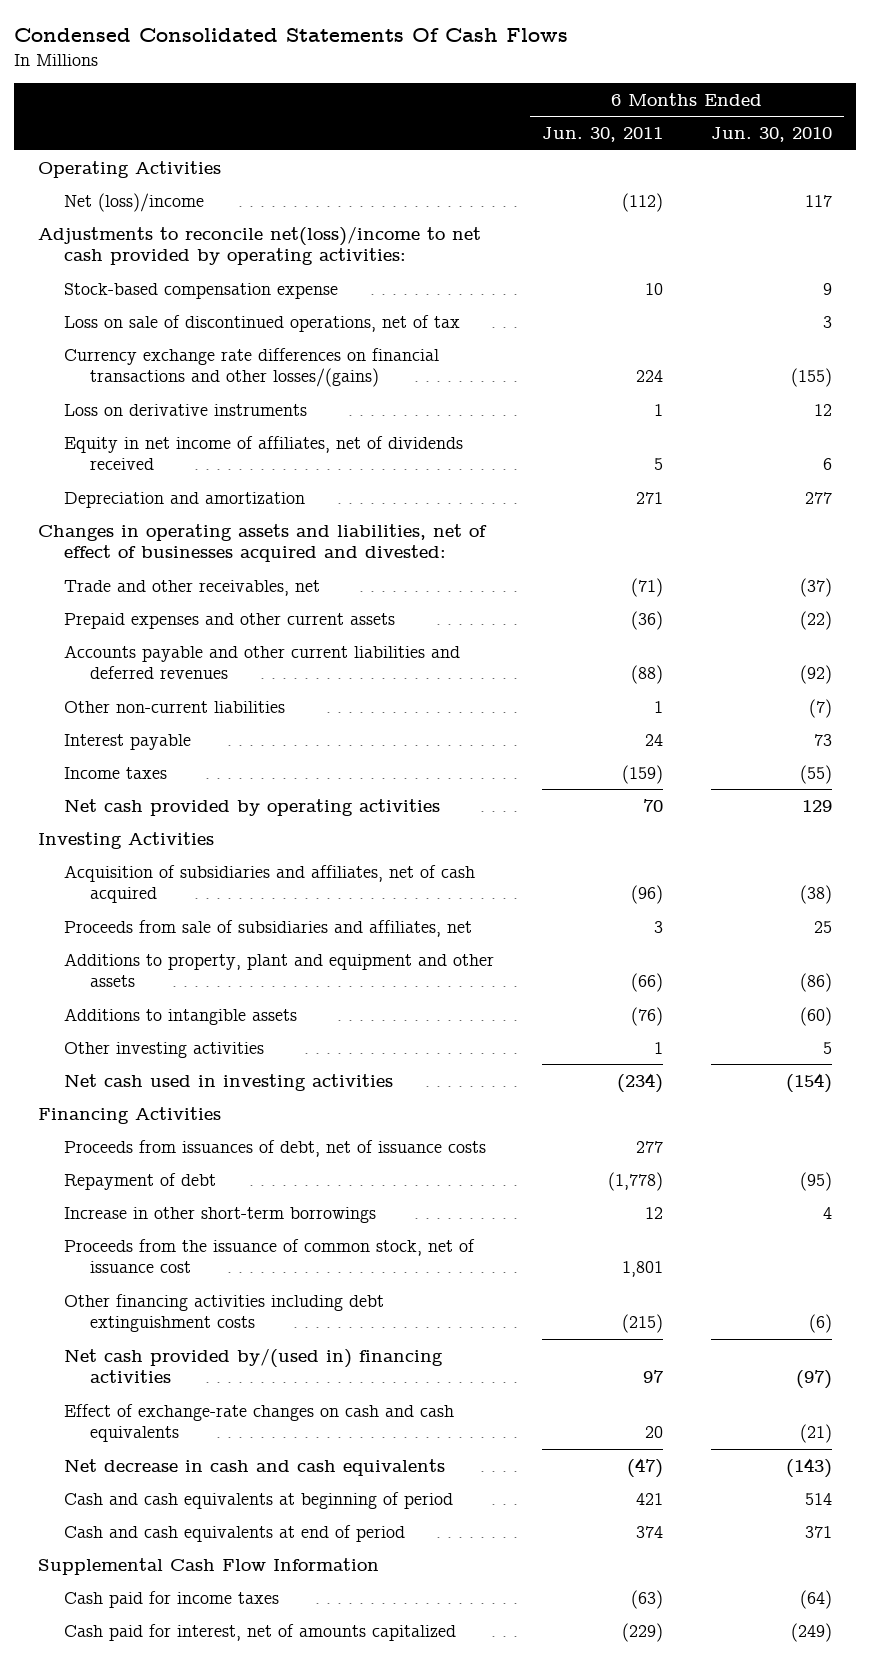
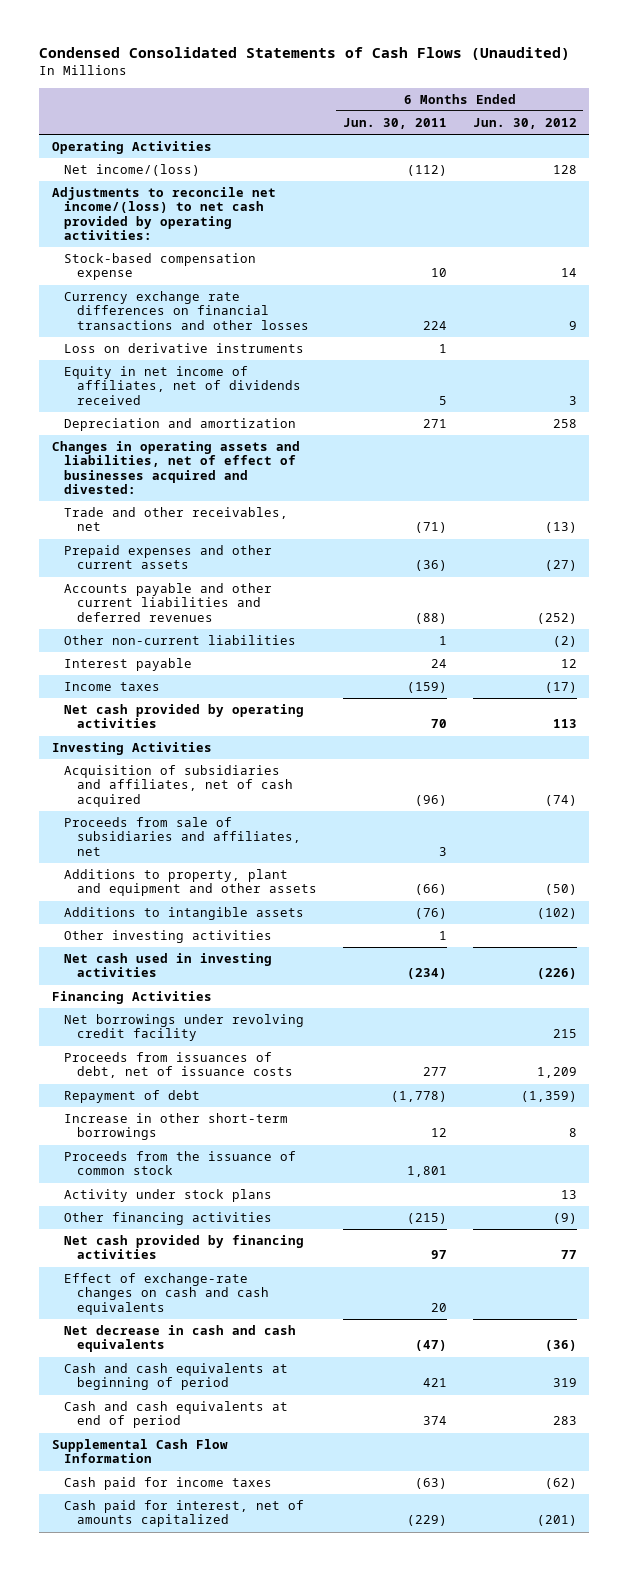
[14,27,569,42] Condensed Consolidated Statements Of Cash Flows -> [39,47,571,61] Condensed Consolidated Statements of Cash Flows (Unaudited)
[710,127,832,143] Jun. 30, 2010 -> none
none -> [472,117,577,129] Jun. 30, 2012
[64,192,205,212] Net (loss)/income -> [64,164,201,177] Net income/(loss)
[38,225,482,266] Adjustments to reconcile net(loss)/income to net cash provided by operating activities: -> [51,187,276,241] Adjustments to reconcile net income/(loss) to net cash provided by operating activities:
[64,314,461,332] Loss on sale of discontinued operations, net of tax -> none
[64,347,440,388] Currency exchange rate differences on financial transactions and other losses/(gains) -> [64,291,310,330] Currency exchange rate differences on financial transactions and other losses
none -> [64,1014,305,1042] Net borrowings under revolving credit facility
[64,1238,476,1274] Proceeds from the issuance of common stock, net of issuance cost -> [64,1151,297,1176] Proceeds from the issuance of common stock
none -> [64,1189,273,1203] Activity under stock plans
[64,1293,385,1333] Other financing activities including debt extinguishment costs -> [64,1212,273,1226] Other financing activities
[64,1347,444,1384] Net cash provided by/(used in) financing activities -> [64,1235,305,1260] Net cash provided by financing activities

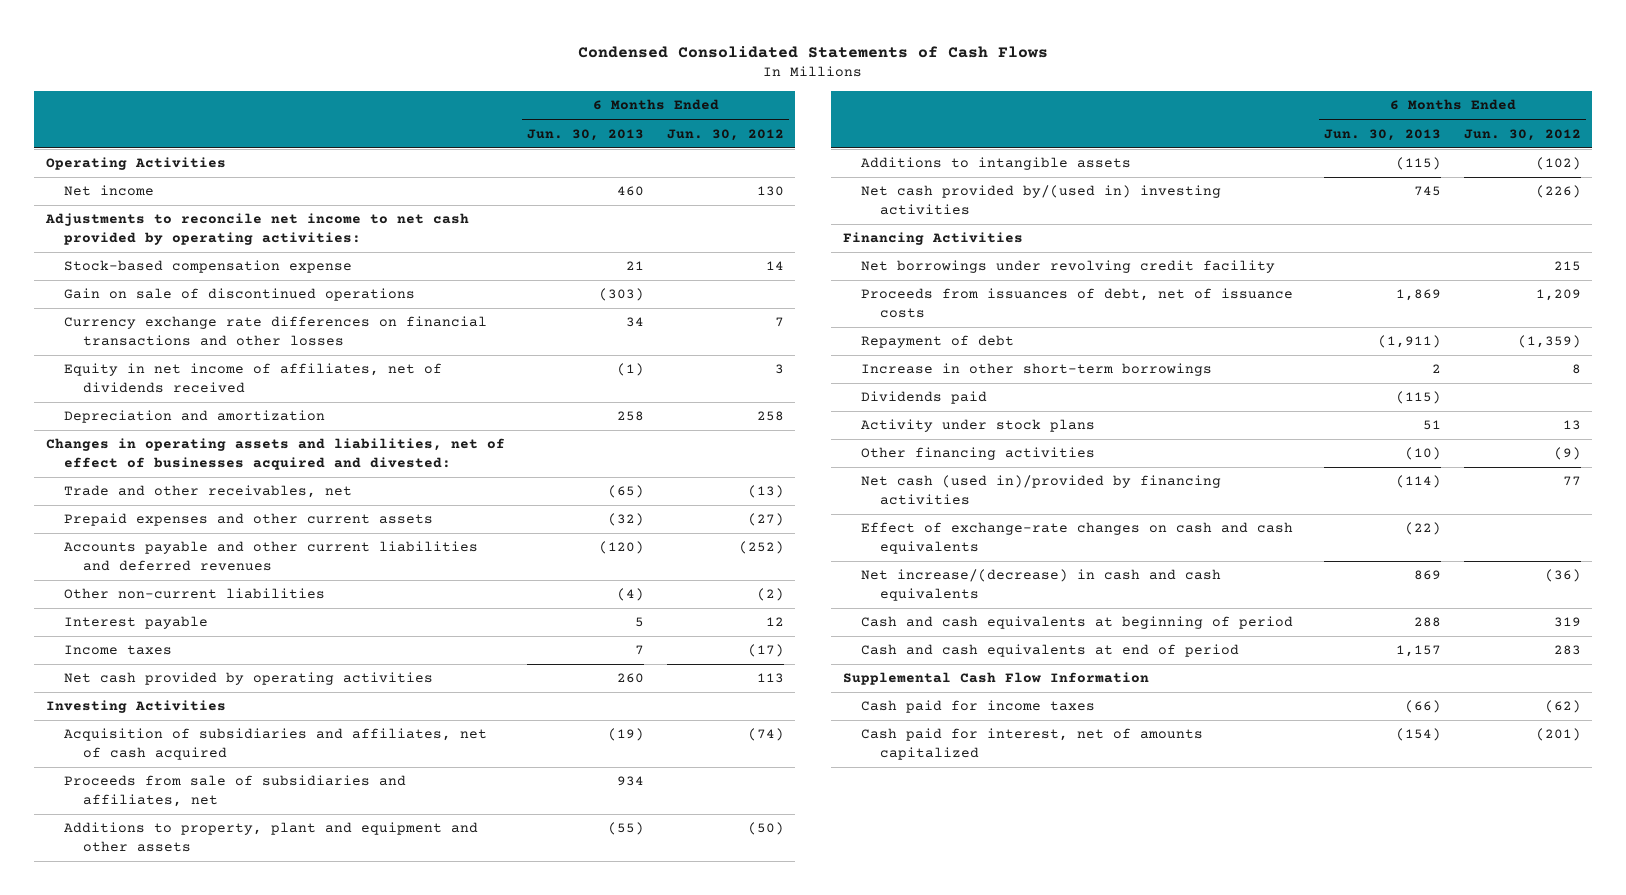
[39,47,571,61] Condensed Consolidated Statements of Cash Flows (Unaudited) -> [578,45,1049,58] Condensed Consolidated Statements of Cash Flows
[342,117,447,129] Jun. 30, 2011 -> none
none -> [527,128,645,141] Jun. 30, 2013
[64,164,201,177] Net income/(loss) -> [64,185,155,197] Net income
[552,165,577,175] 128 -> [756,186,784,197] 130
[51,187,276,241] Adjustments to reconcile net income/(loss) to net cash provided by operating activities: -> [44,213,469,246] Adjustments to reconcile net income to net cash provided by operating activities:
[64,343,305,354] Loss on derivative instruments -> none
none -> [64,288,416,302] Gain on sale of discontinued operations
[568,320,577,330] 9 -> [774,317,784,328] 7
[64,930,273,944] Other investing activities -> none
[64,953,273,978] Net cash used in investing activities -> [861,185,1222,216] Net cash provided by/(used in) investing activities
[64,1151,297,1176] Proceeds from the issuance of common stock -> none
none -> [861,391,988,405] Dividends paid
[64,1235,305,1260] Net cash provided by financing activities -> [861,475,1222,506] Net cash (used in)/provided by financing activities
[64,1325,297,1353] Net decrease in cash and cash equivalents -> [861,569,1222,602] Net increase/(decrease) in cash and cash equivalents

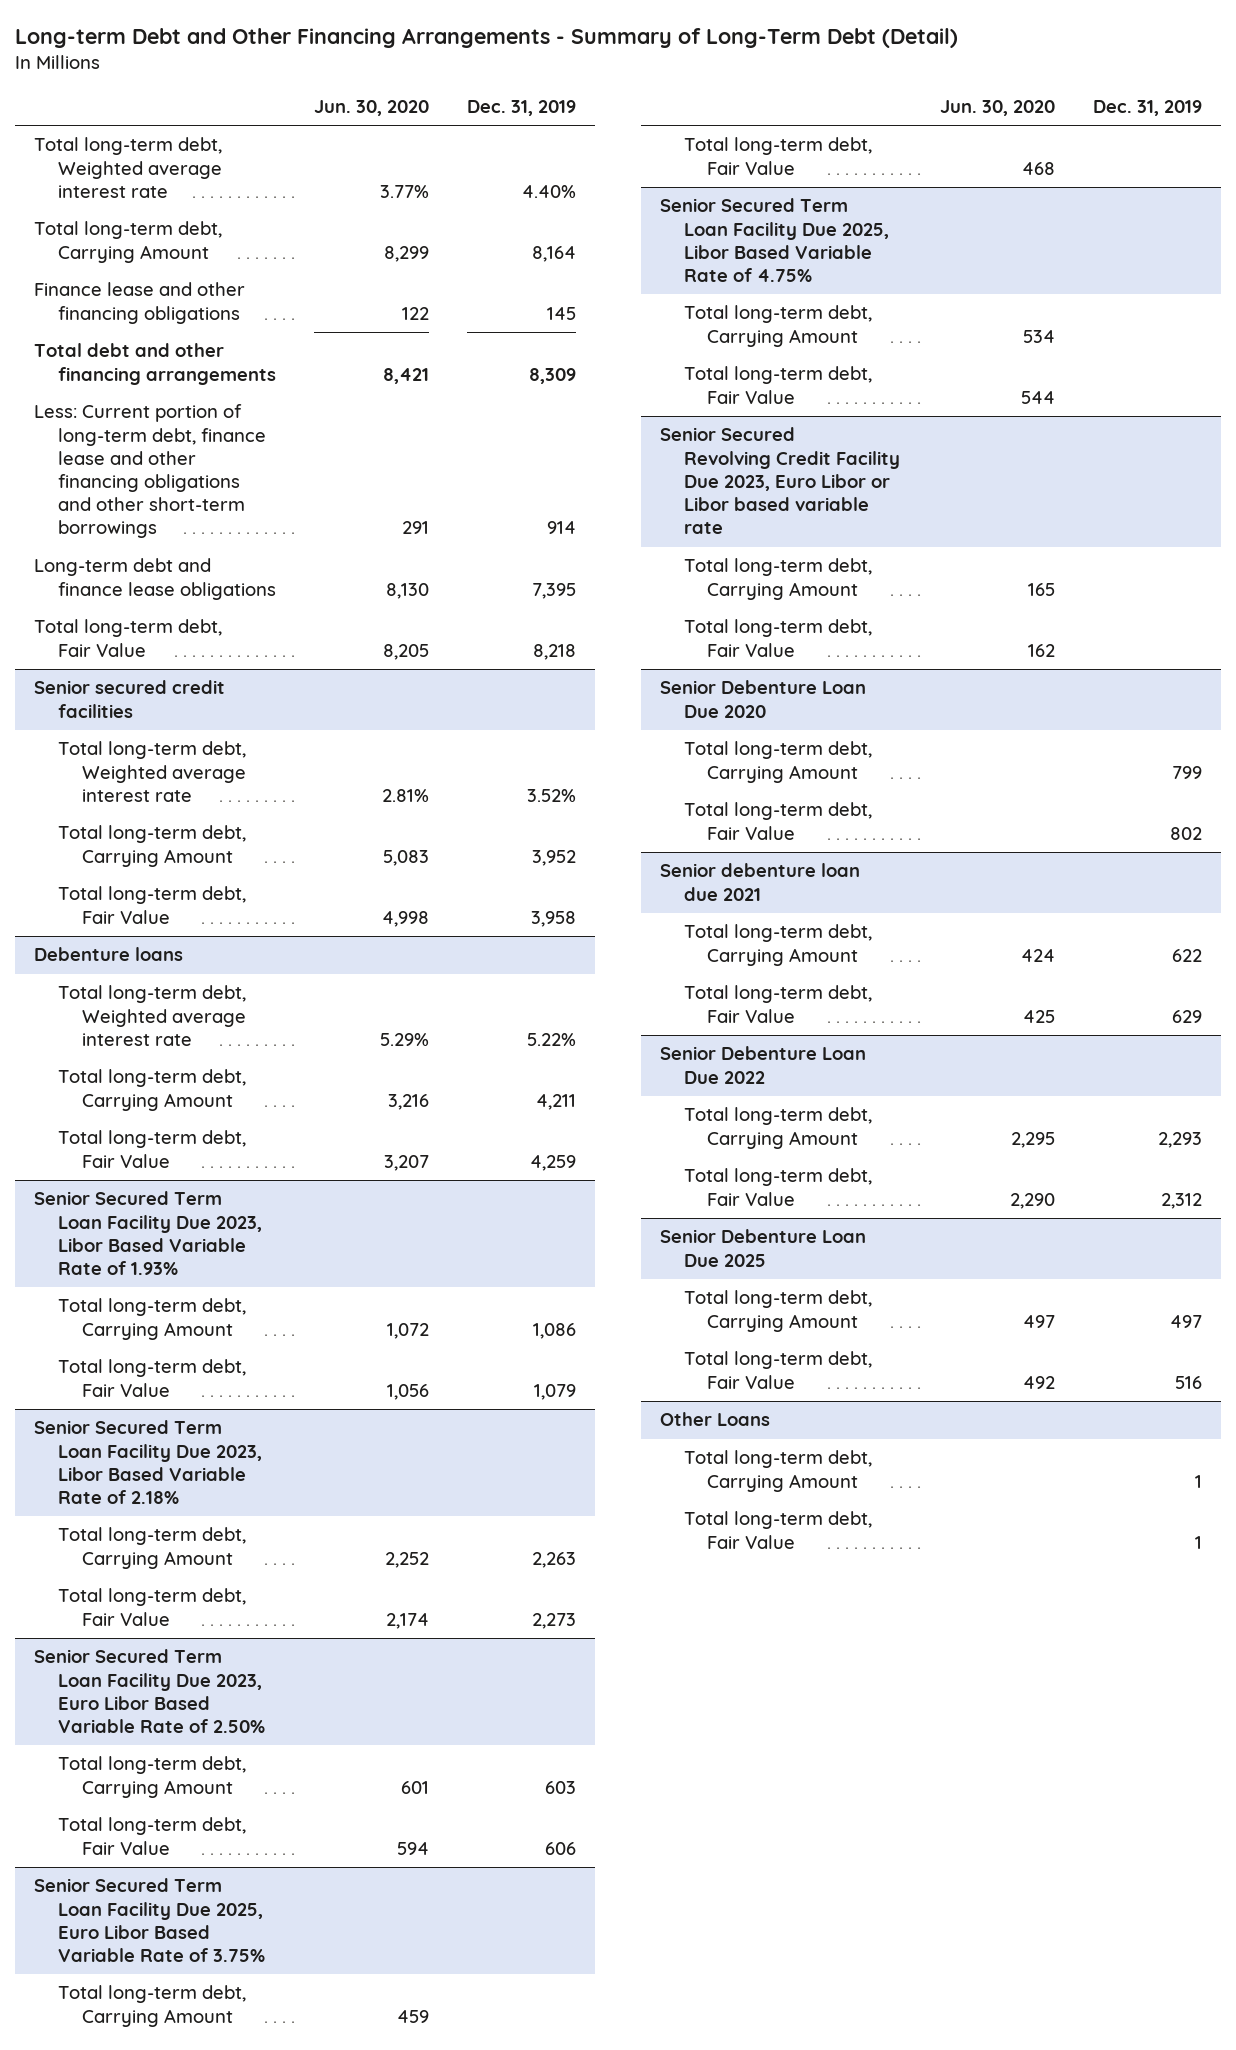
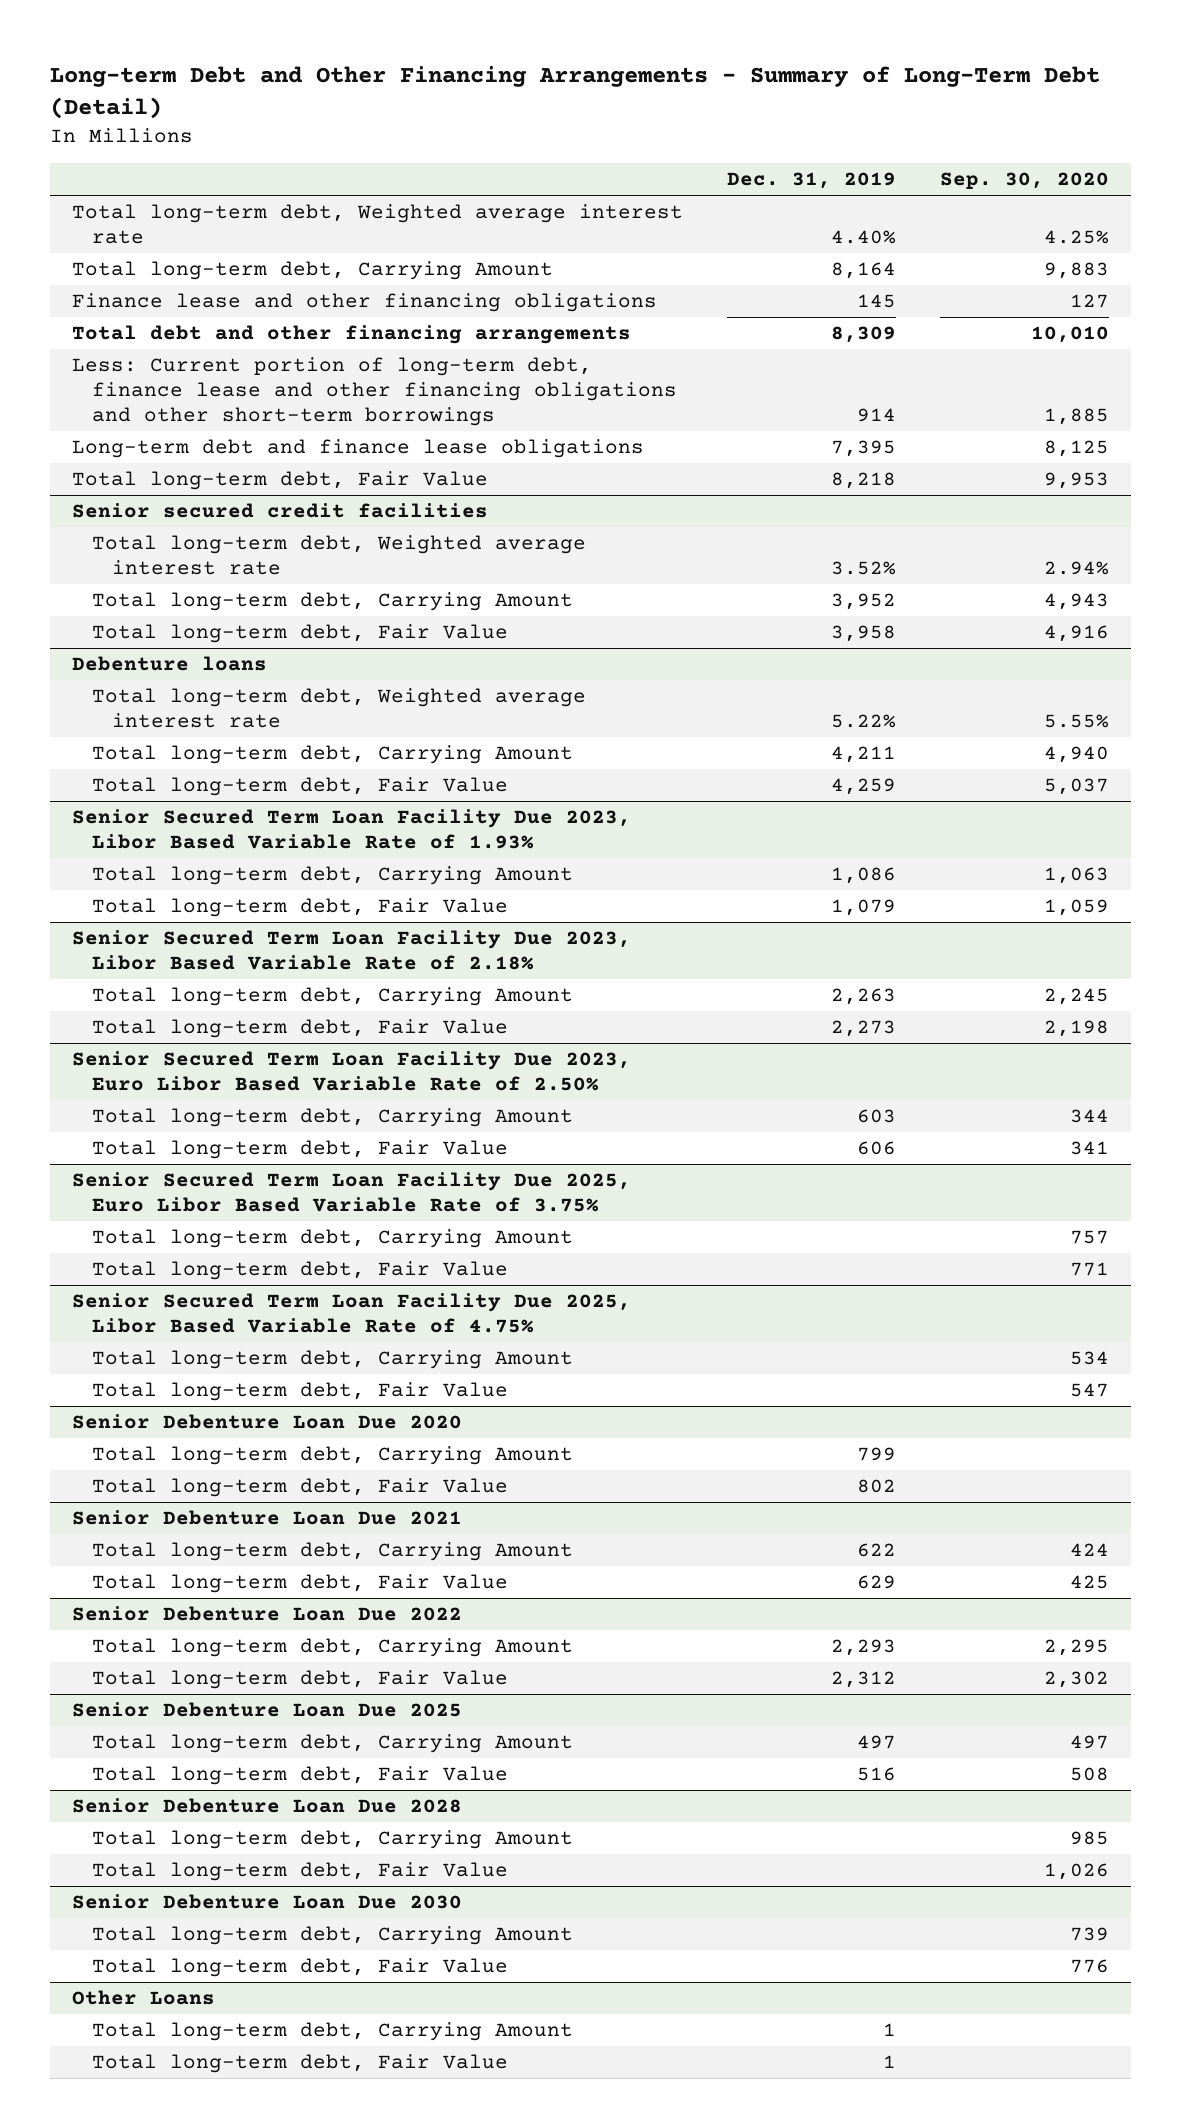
[313,100,429,117] Jun. 30, 2020 -> none
none -> [940,172,1110,190] Sep. 30, 2020
[660,427,900,535] Senior Secured Revolving Credit Facility Due 2023, Euro Libor or Libor based variable rate -> none
[683,558,872,600] Total long-term debt, Carrying Amount -> none
[683,619,872,657] Total long-term debt, Fair Value -> none
[660,863,861,901] Senior debenture loan due 2021 -> [71,1510,462,1526] Senior Debenture Loan Due 2021
none -> [71,1798,462,1814] Senior Debenture Loan Due 2028
none -> [91,1830,573,1850] Total long-term debt, Carrying Amount
none -> [91,1862,508,1882] Total long-term debt, Fair Value
none -> [71,1894,462,1910] Senior Debenture Loan Due 2030
none -> [91,1926,573,1946] Total long-term debt, Carrying Amount
none -> [91,1958,508,1978] Total long-term debt, Fair Value

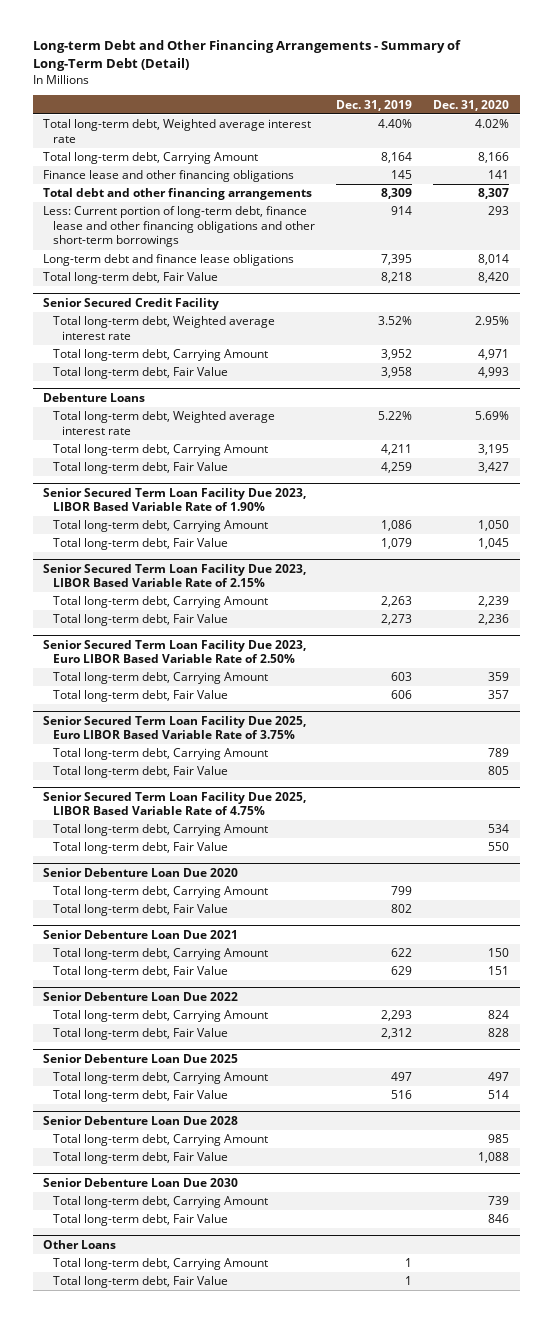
[940,172,1110,190] Sep. 30, 2020 -> none
none -> [433,99,510,111] Dec. 31, 2020
[71,503,488,519] Senior secured credit facilities -> [43,297,220,310] Senior Secured Credit Facility
[71,656,267,672] Debenture loans -> [43,392,146,402] Debenture Loans
[71,809,631,850] Senior Secured Term Loan Facility Due 2023, Libor Based Variable Rate of 1.93% -> [43,487,307,512] Senior Secured Term Loan Facility Due 2023, LIBOR Based Variable Rate of 1.90%
[71,930,631,971] Senior Secured Term Loan Facility Due 2023, Libor Based Variable Rate of 2.18% -> [43,563,307,588] Senior Secured Term Loan Facility Due 2023, LIBOR Based Variable Rate of 2.15%
[71,1051,631,1092] Senior Secured Term Loan Facility Due 2023, Euro Libor Based Variable Rate of 2.50% -> [43,639,307,664] Senior Secured Term Loan Facility Due 2023, Euro LIBOR Based Variable Rate of 2.50%
[71,1172,631,1213] Senior Secured Term Loan Facility Due 2025, Euro Libor Based Variable Rate of 3.75% -> [43,715,307,740] Senior Secured Term Loan Facility Due 2025, Euro LIBOR Based Variable Rate of 3.75%
[71,1293,631,1334] Senior Secured Term Loan Facility Due 2025, Libor Based Variable Rate of 4.75% -> [43,791,307,816] Senior Secured Term Loan Facility Due 2025, LIBOR Based Variable Rate of 4.75%

